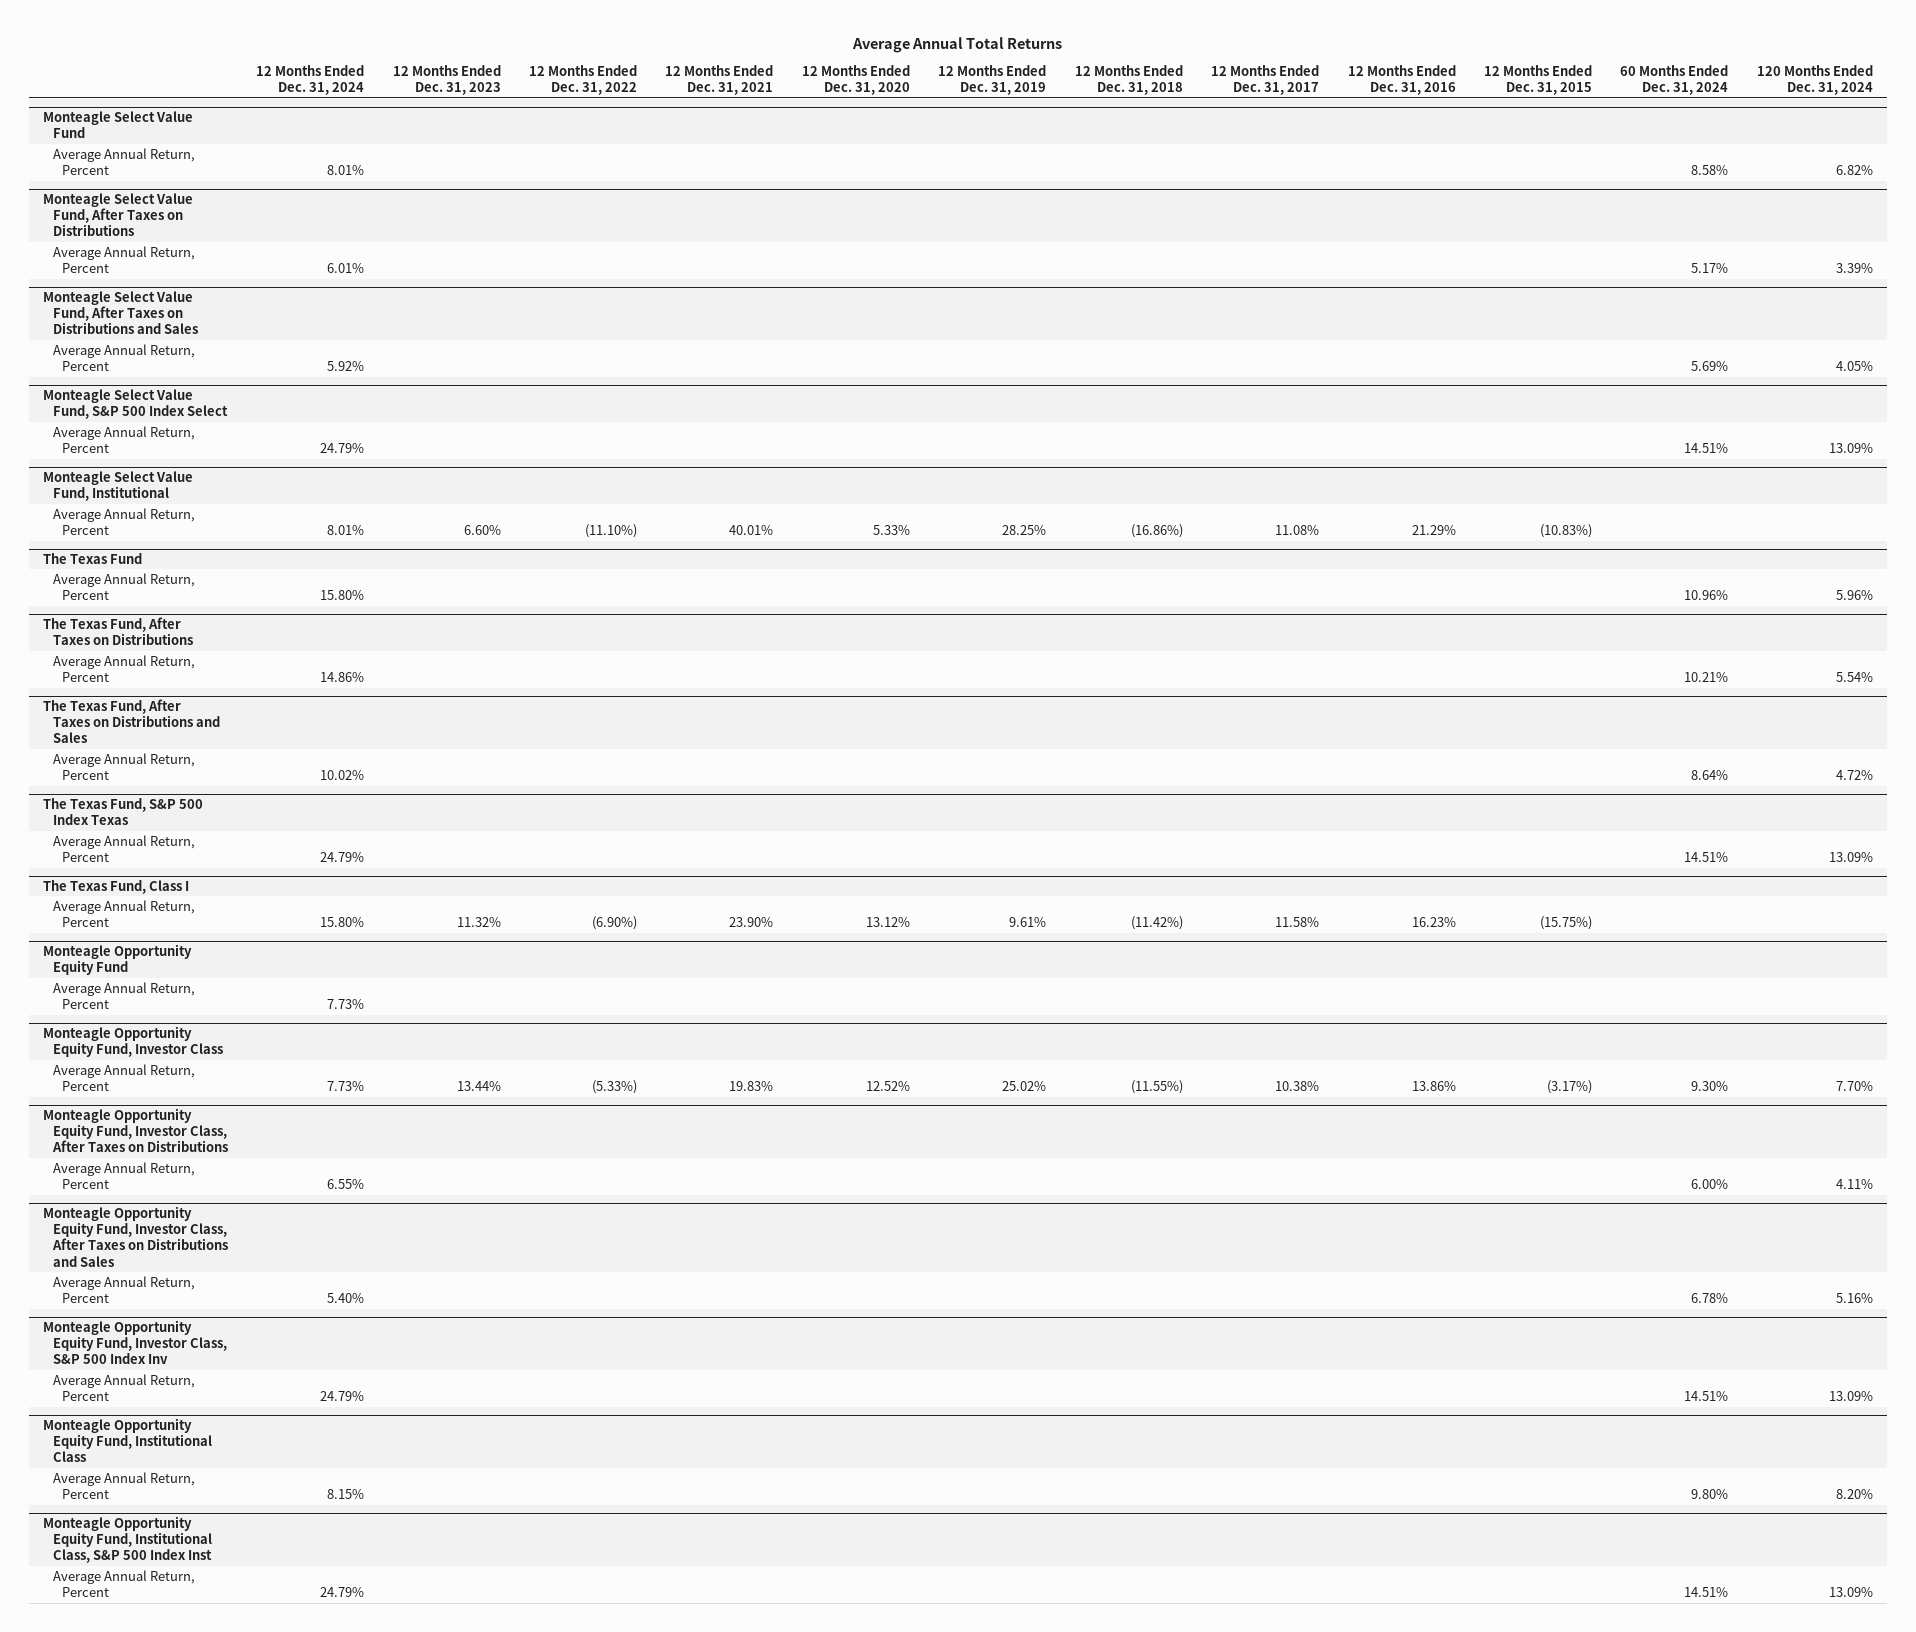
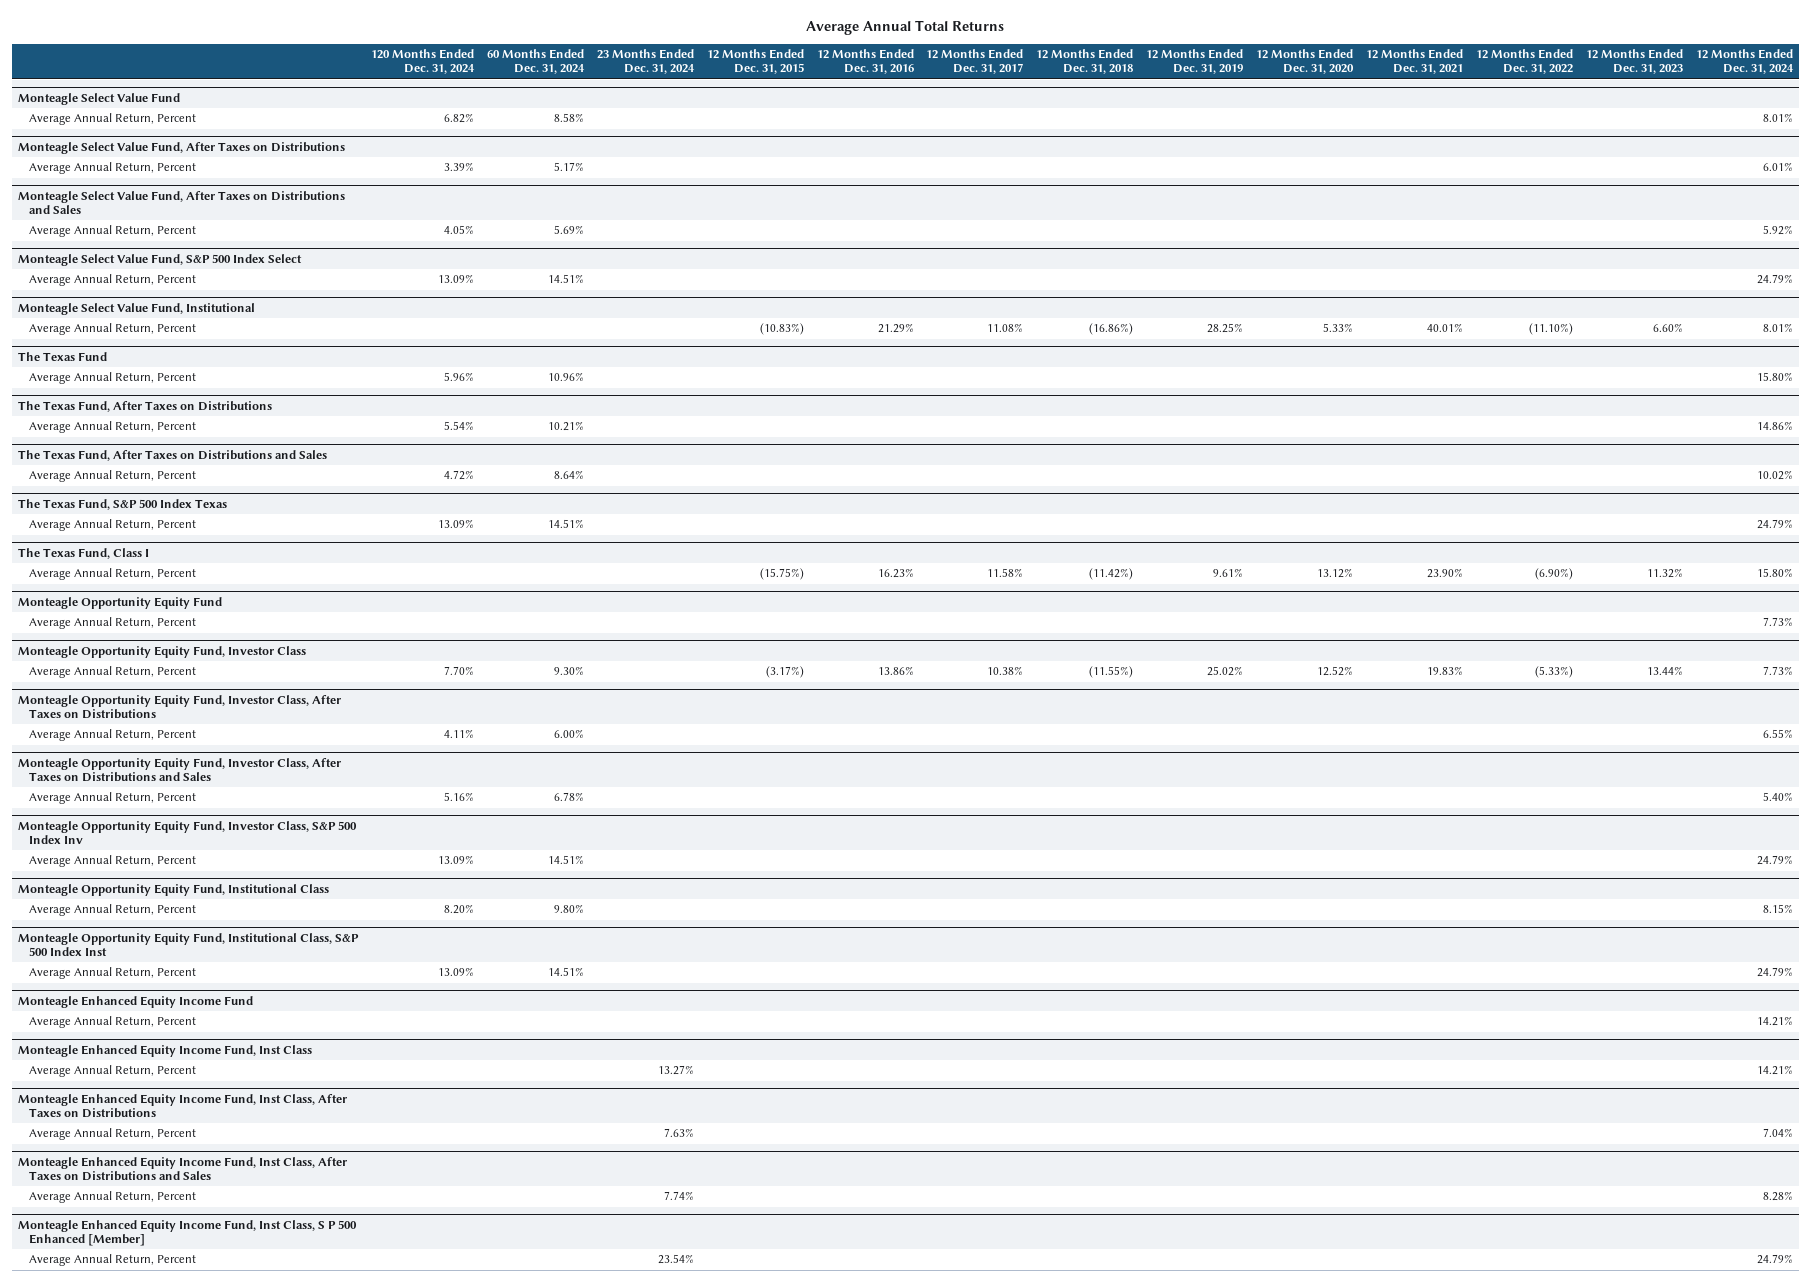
none -> [596,48,695,75] 23 Months Ended Dec. 31, 2024
none -> [18,995,254,1008] Monteagle Enhanced Equity Income Fund
none -> [28,1016,196,1029] Average Annual Return, Percent
none -> [18,1044,313,1057] Monteagle Enhanced Equity Income Fund, Inst Class
none -> [28,1065,196,1078] Average Annual Return, Percent
none -> [18,1093,348,1118] Monteagle Enhanced Equity Income Fund, Inst Class, After Taxes on Distributions
none -> [28,1128,196,1141] Average Annual Return, Percent
none -> [18,1156,348,1181] Monteagle Enhanced Equity Income Fund, Inst Class, After Taxes on Distributions and Sales
none -> [28,1191,196,1204] Average Annual Return, Percent
none -> [18,1219,358,1246] Monteagle Enhanced Equity Income Fund, Inst Class, S P 500 Enhanced [Member]
none -> [28,1254,196,1267] Average Annual Return, Percent

